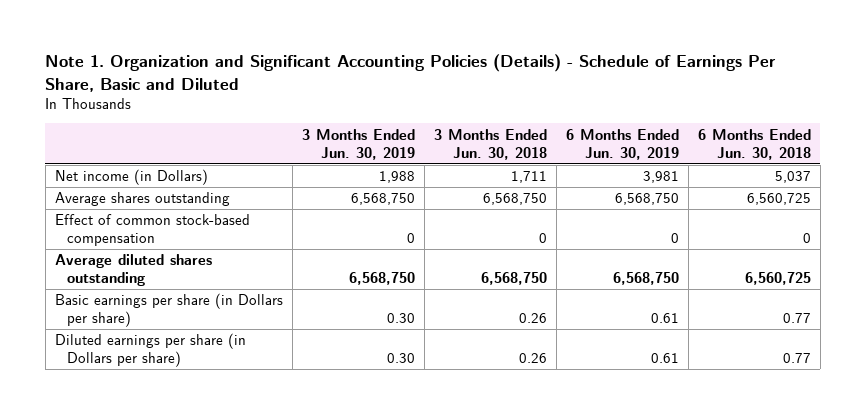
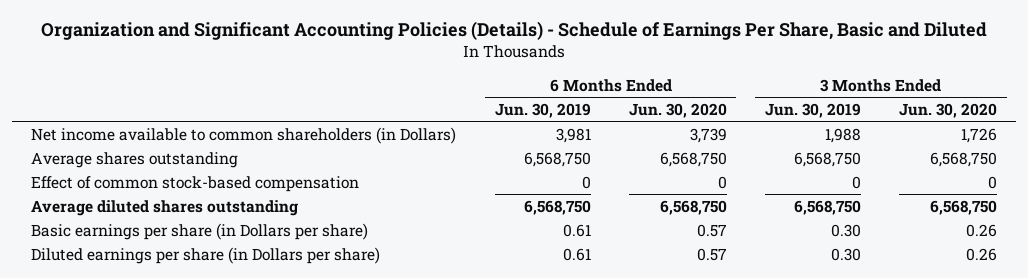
[45,54,777,92] Note 1. Organization and Significant Accounting Policies (Details) - Schedule of Earnings Per Share, Basic and Diluted -> [41,21,988,41] Organization and Significant Accounting Policies (Details) - Schedule of Earnings Per Share, Basic and Diluted
[433,128,547,160] 3 Months Ended Jun. 30, 2018 -> none
[697,128,811,160] 6 Months Ended Jun. 30, 2018 -> none
none -> [628,102,727,118] Jun. 30, 2020
none -> [898,102,997,118] Jun. 30, 2020
[54,169,208,186] Net income (in Dollars) -> [31,126,457,144] Net income available to common shareholders (in Dollars)

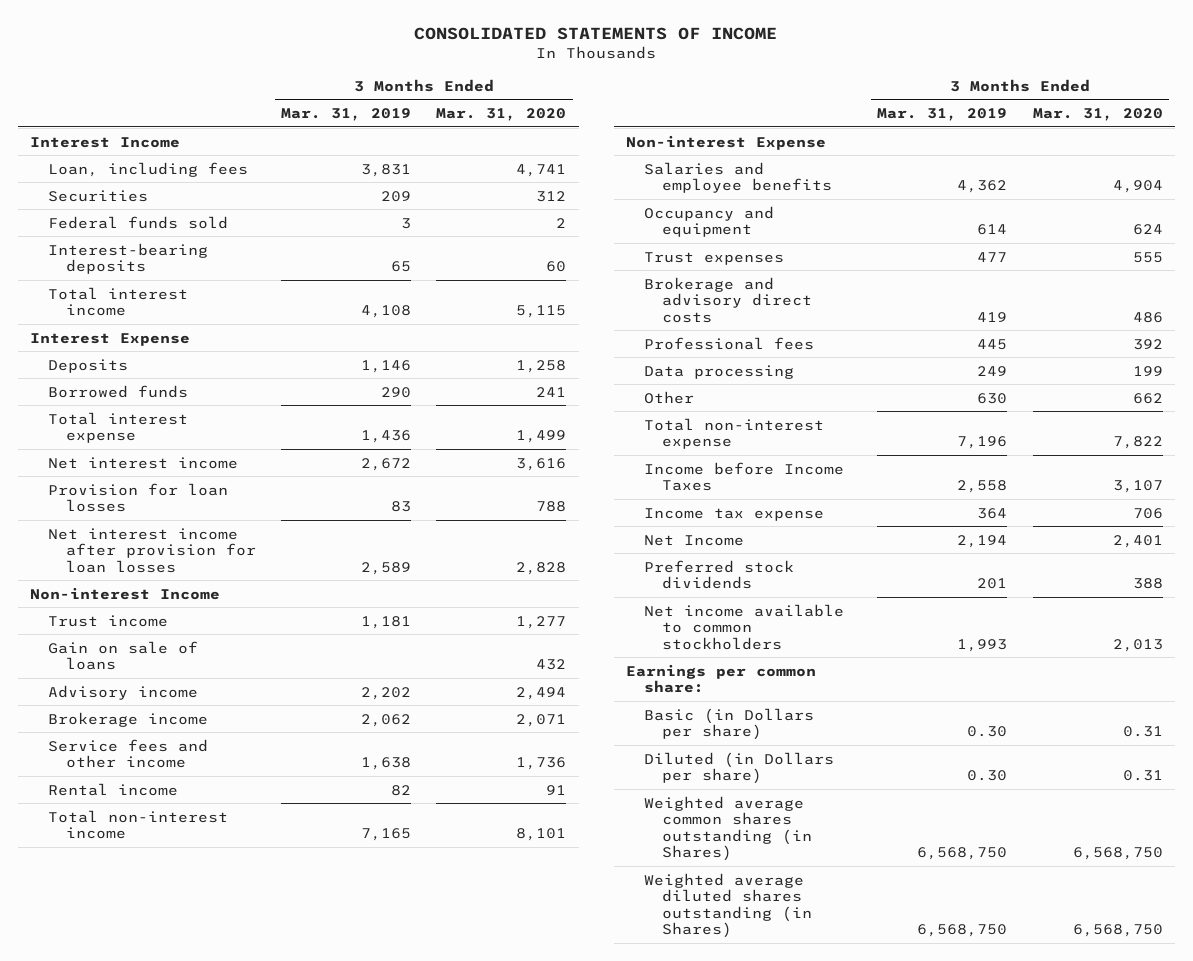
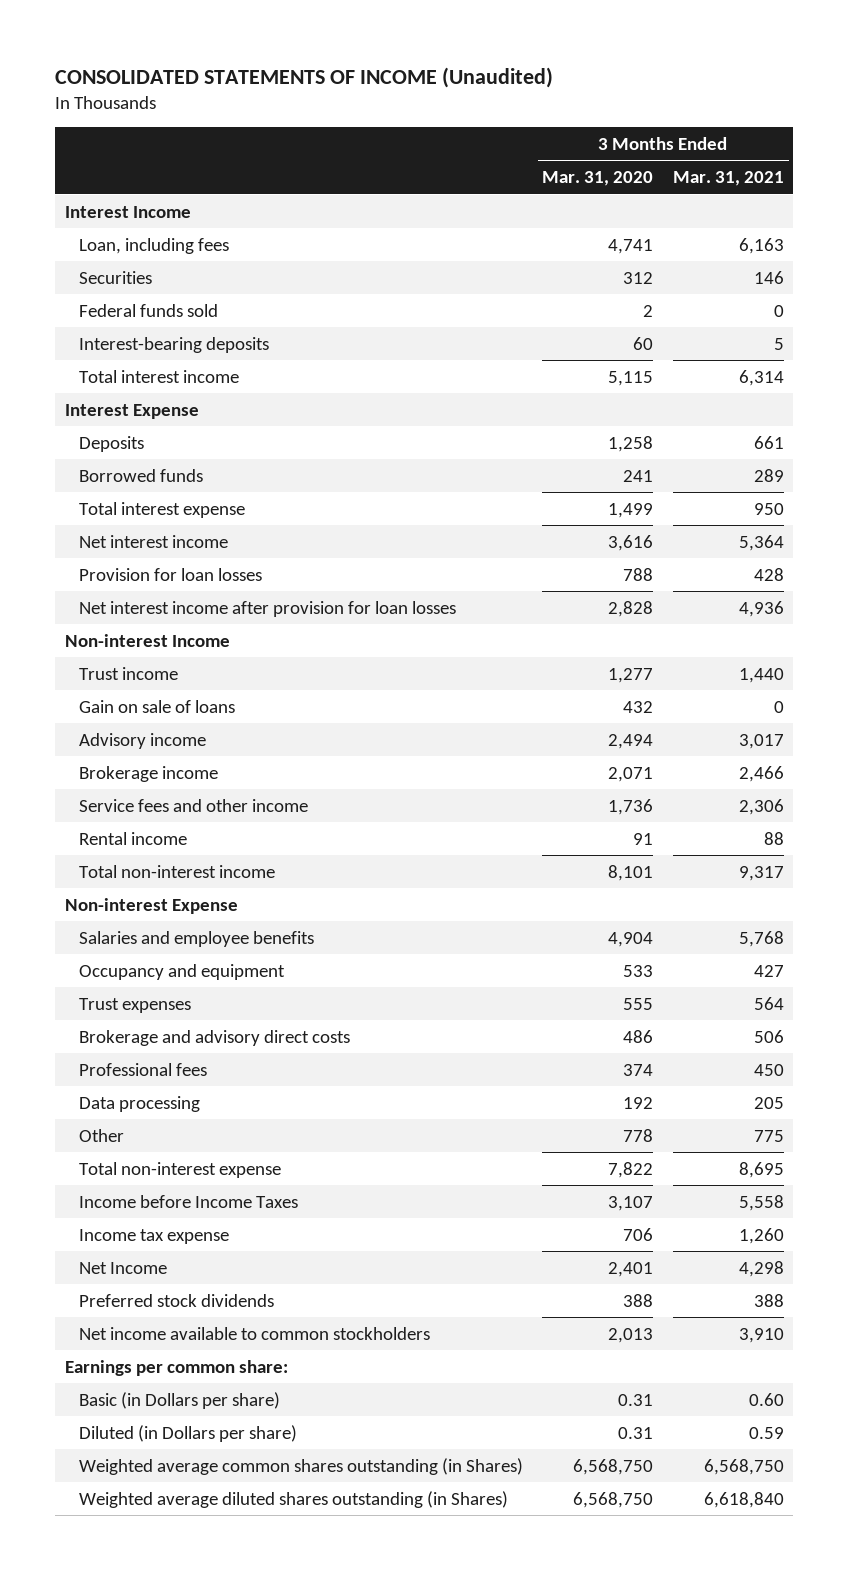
[414,27,778,41] CONSOLIDATED STATEMENTS OF INCOME -> [55,66,554,88] CONSOLIDATED STATEMENTS OF INCOME (Unaudited)
[281,108,412,122] Mar. 31, 2019 -> none
none -> [672,171,784,187] Mar. 31, 2021
[1132,224,1163,236] 624 -> [623,964,654,977] 533
[1132,338,1163,350] 392 -> [623,1063,654,1076] 374
[1132,365,1163,376] 199 -> [623,1096,654,1109] 192
[1132,392,1163,404] 662 -> [623,1128,654,1142] 778

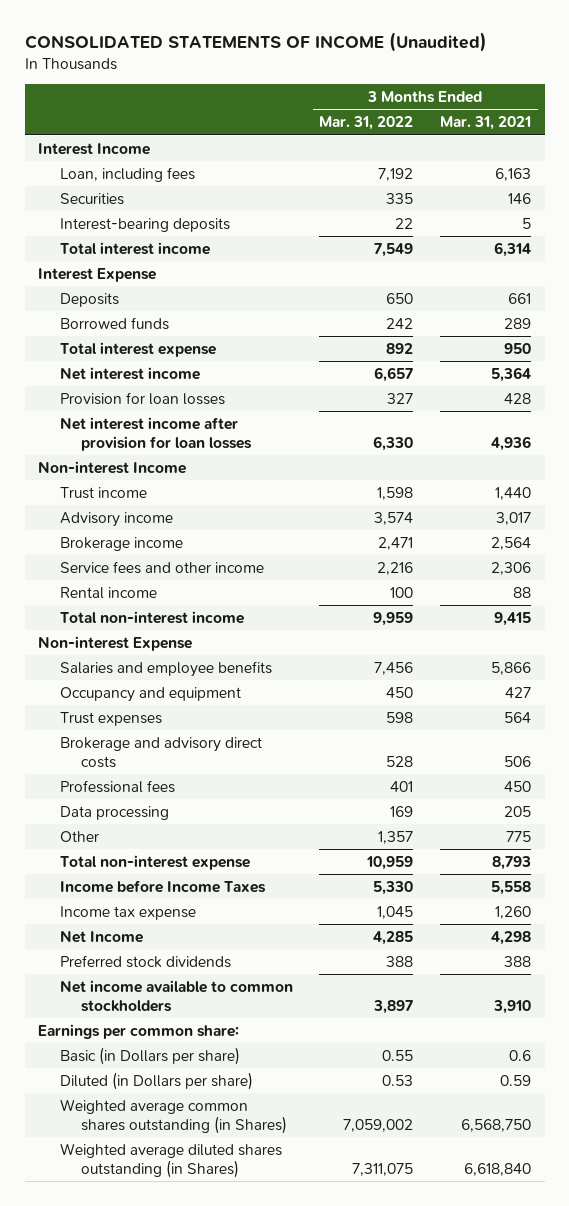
[542,171,654,187] Mar. 31, 2020 -> none
none -> [319,116,414,131] Mar. 31, 2022
[79,303,219,317] Federal funds sold -> none
[79,699,236,713] Gain on sale of loans -> none
[738,765,784,782] 2,466 -> [491,536,532,550] 2,564
[738,865,784,881] 9,317 -> [494,611,532,626] 9,415
[738,930,784,947] 5,768 -> [491,661,532,675] 5,866
[738,1161,784,1178] 8,695 -> [492,855,532,870] 8,793
[748,1392,784,1406] 0.60 -> [509,1049,532,1061] 0.6

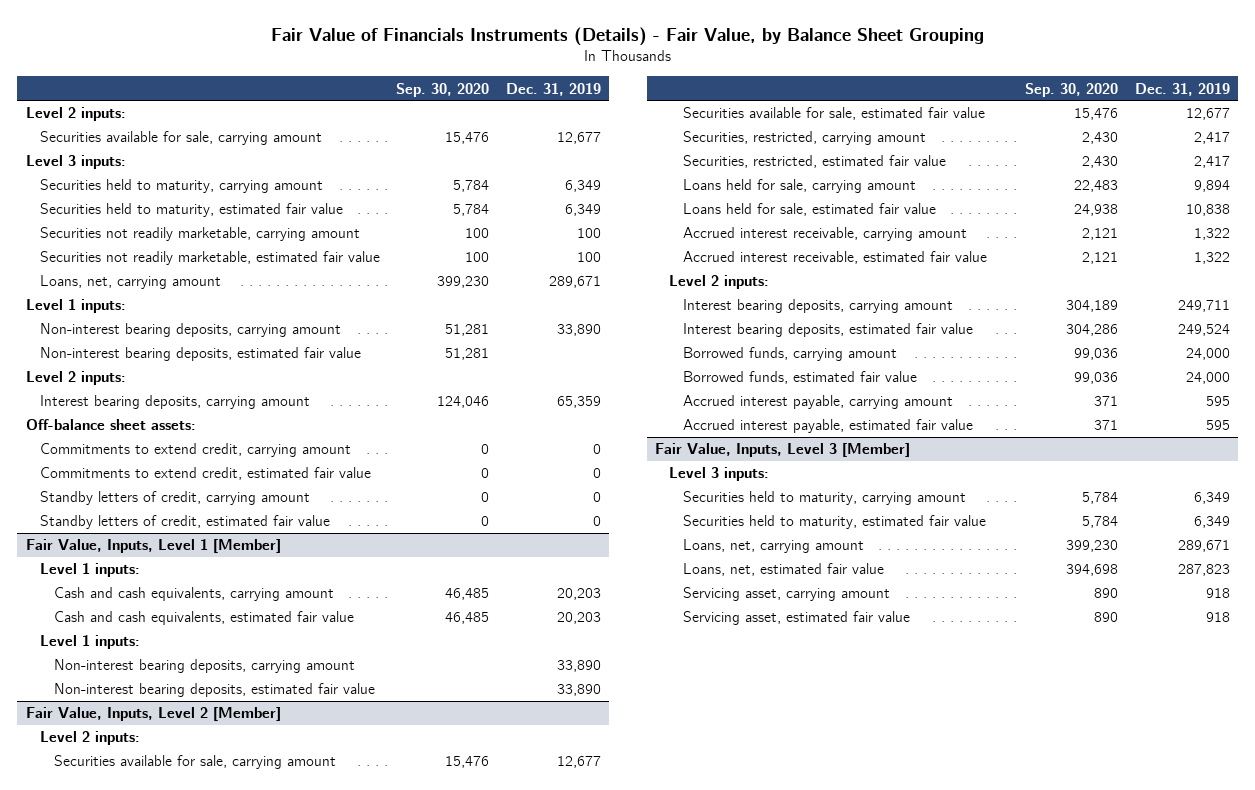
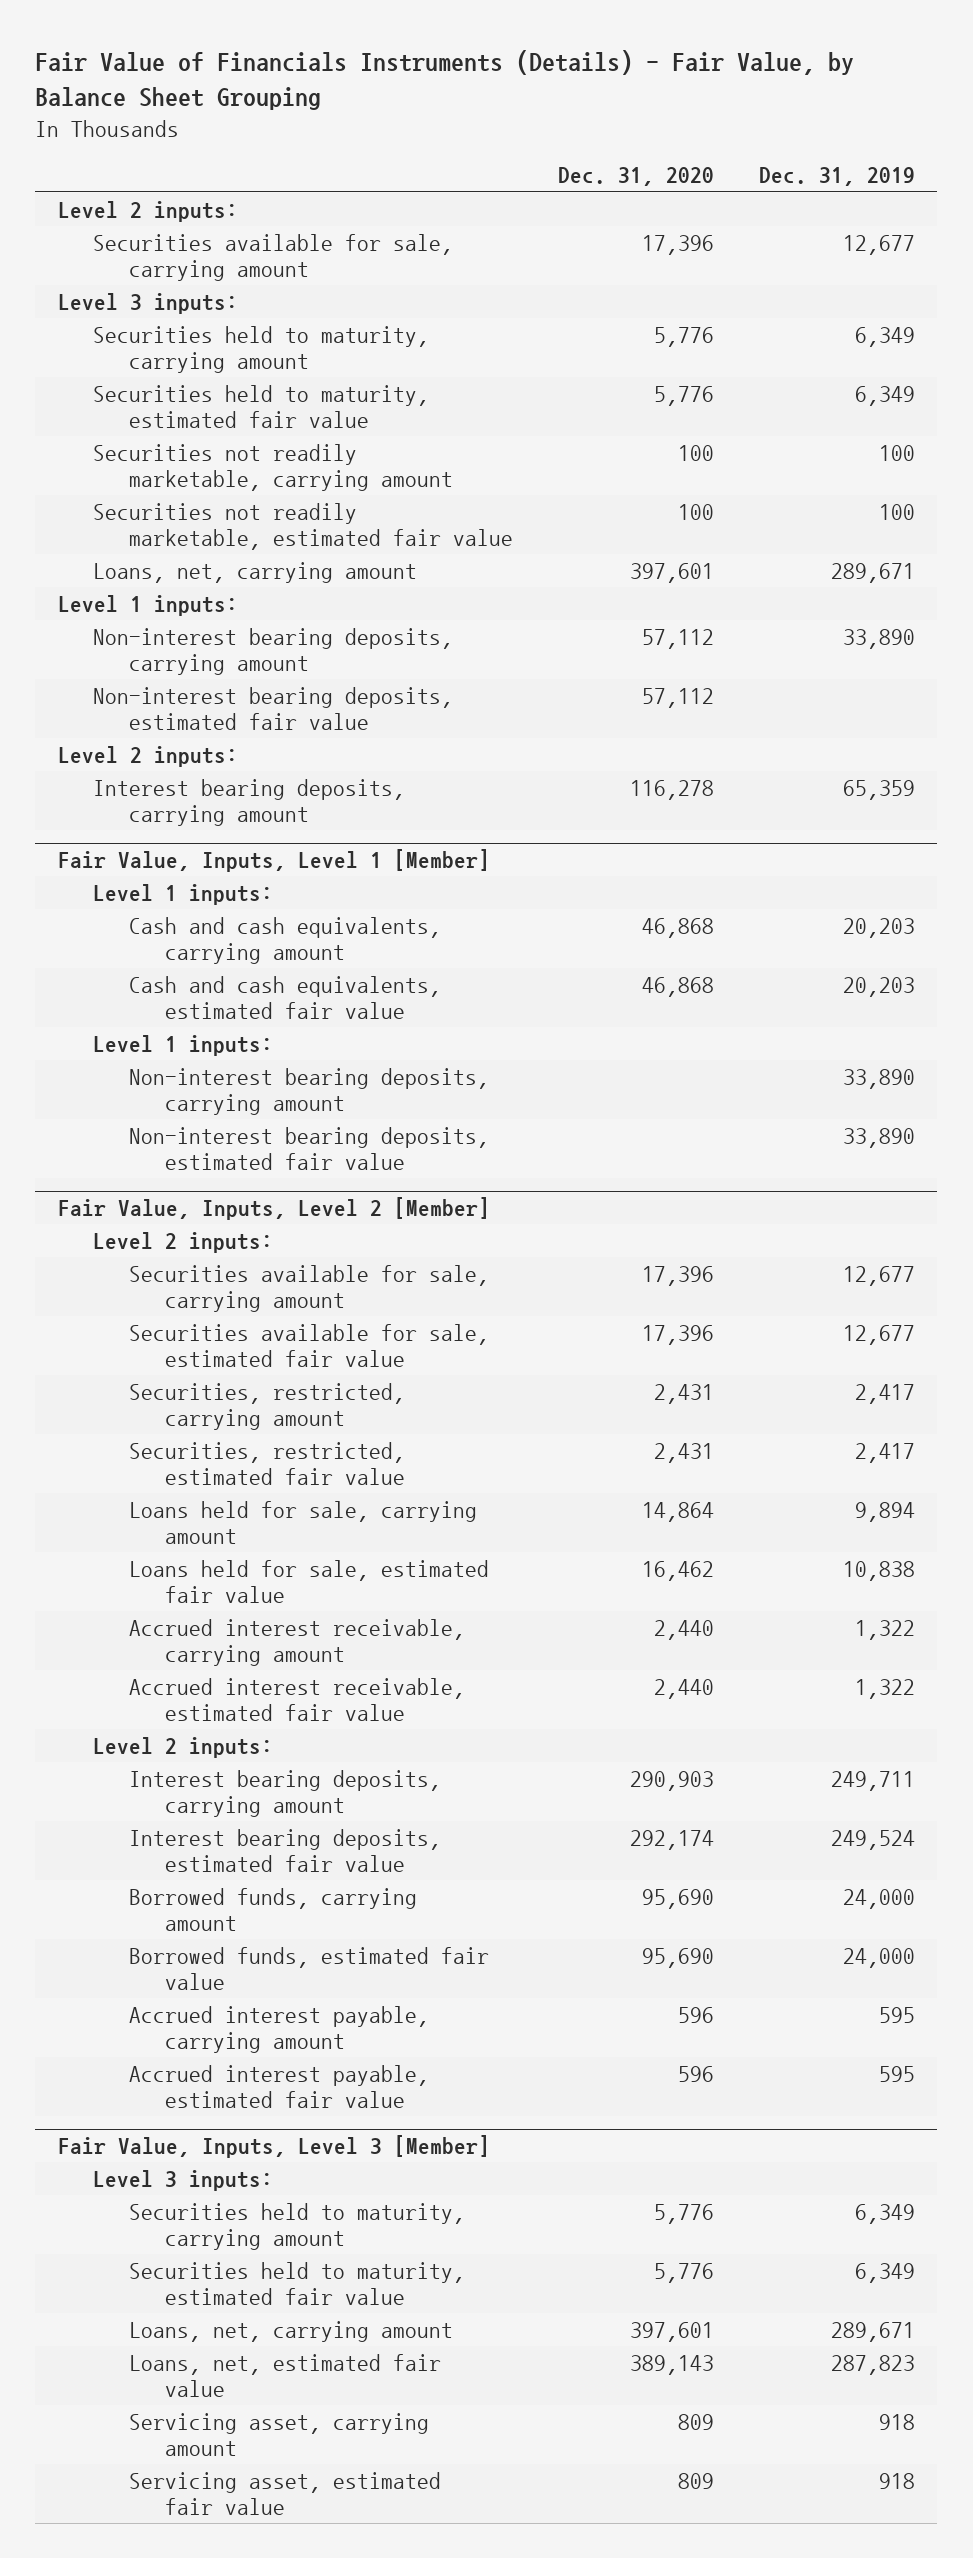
[396,82,490,97] Sep. 30, 2020 -> none
none -> [558,167,715,187] Dec. 31, 2020
[25,419,196,431] Off-balance sheet assets: -> none
[39,443,351,458] Commitments to extend credit, carrying amount -> none
[39,467,371,481] Commitments to extend credit, estimated fair value -> none
[39,491,310,506] Standby letters of credit, carrying amount -> none
[39,515,330,530] Standby letters of credit, estimated fair value -> none

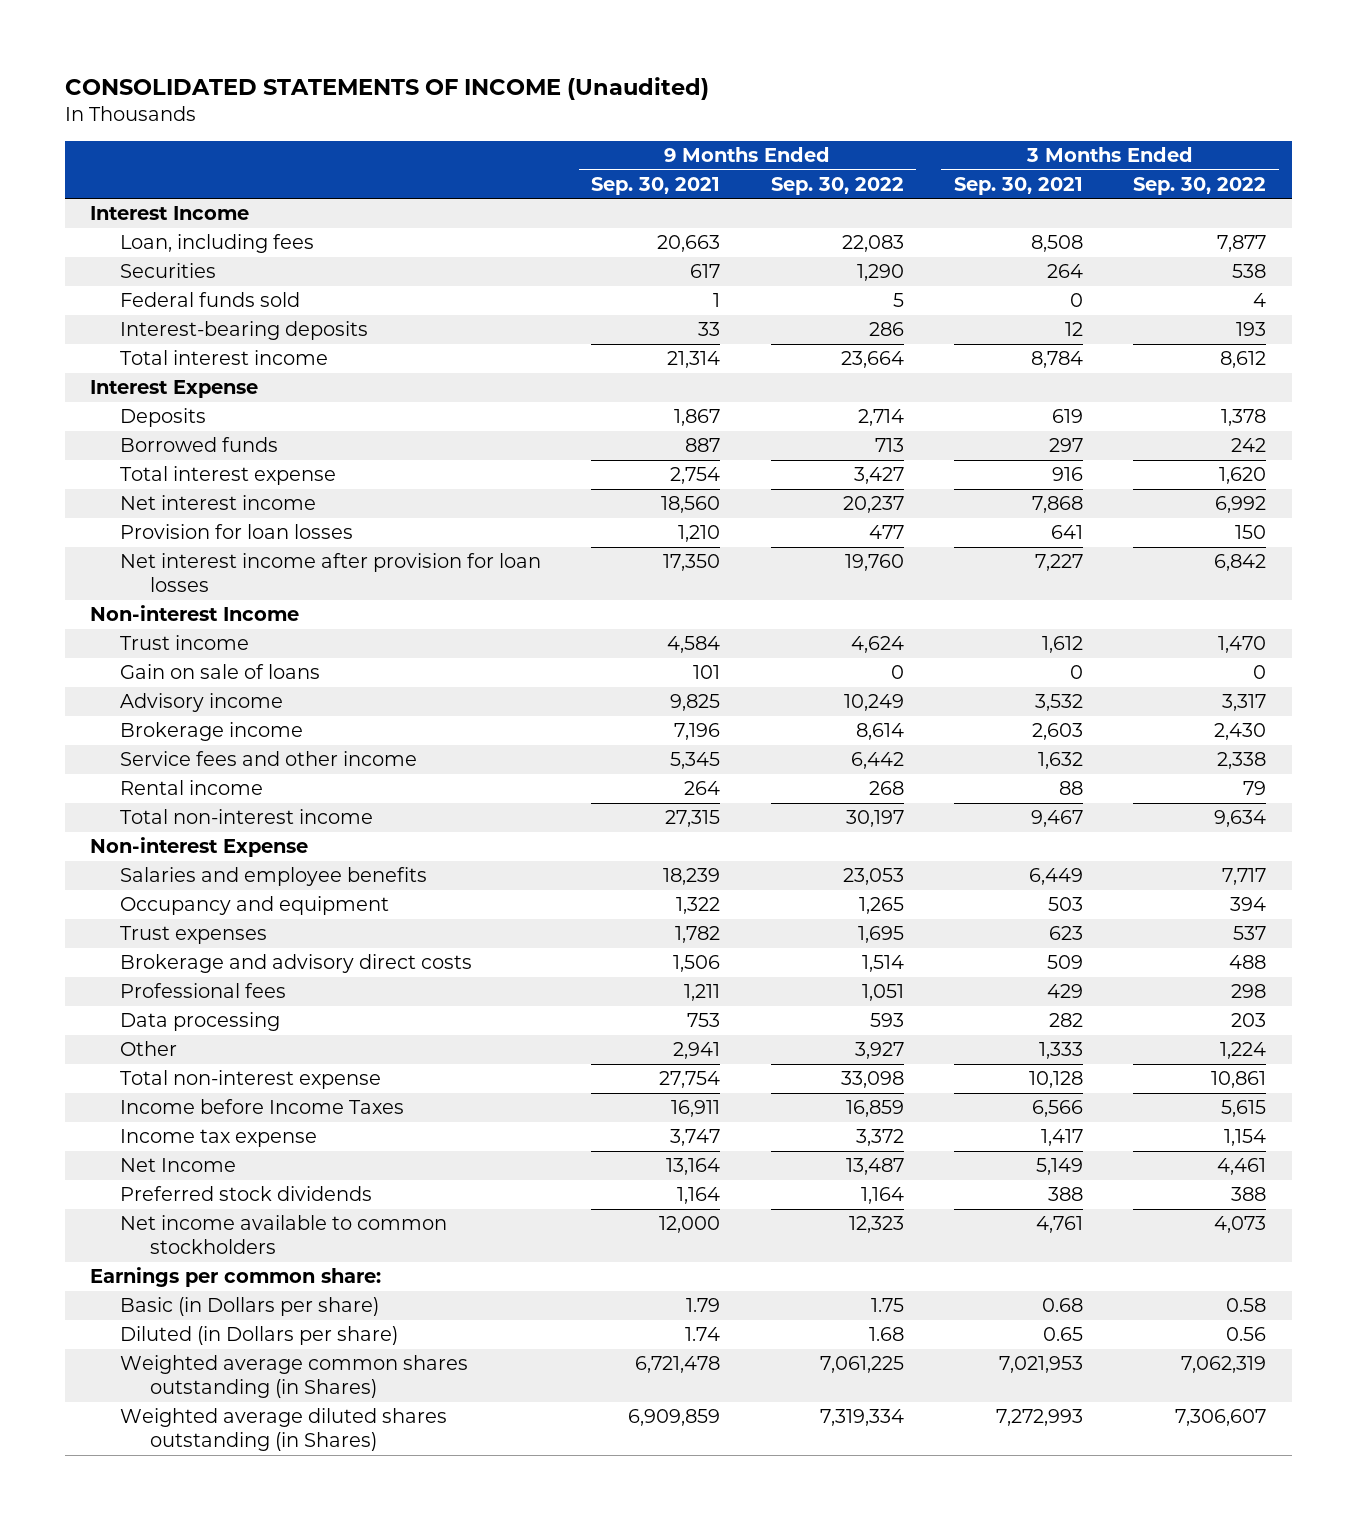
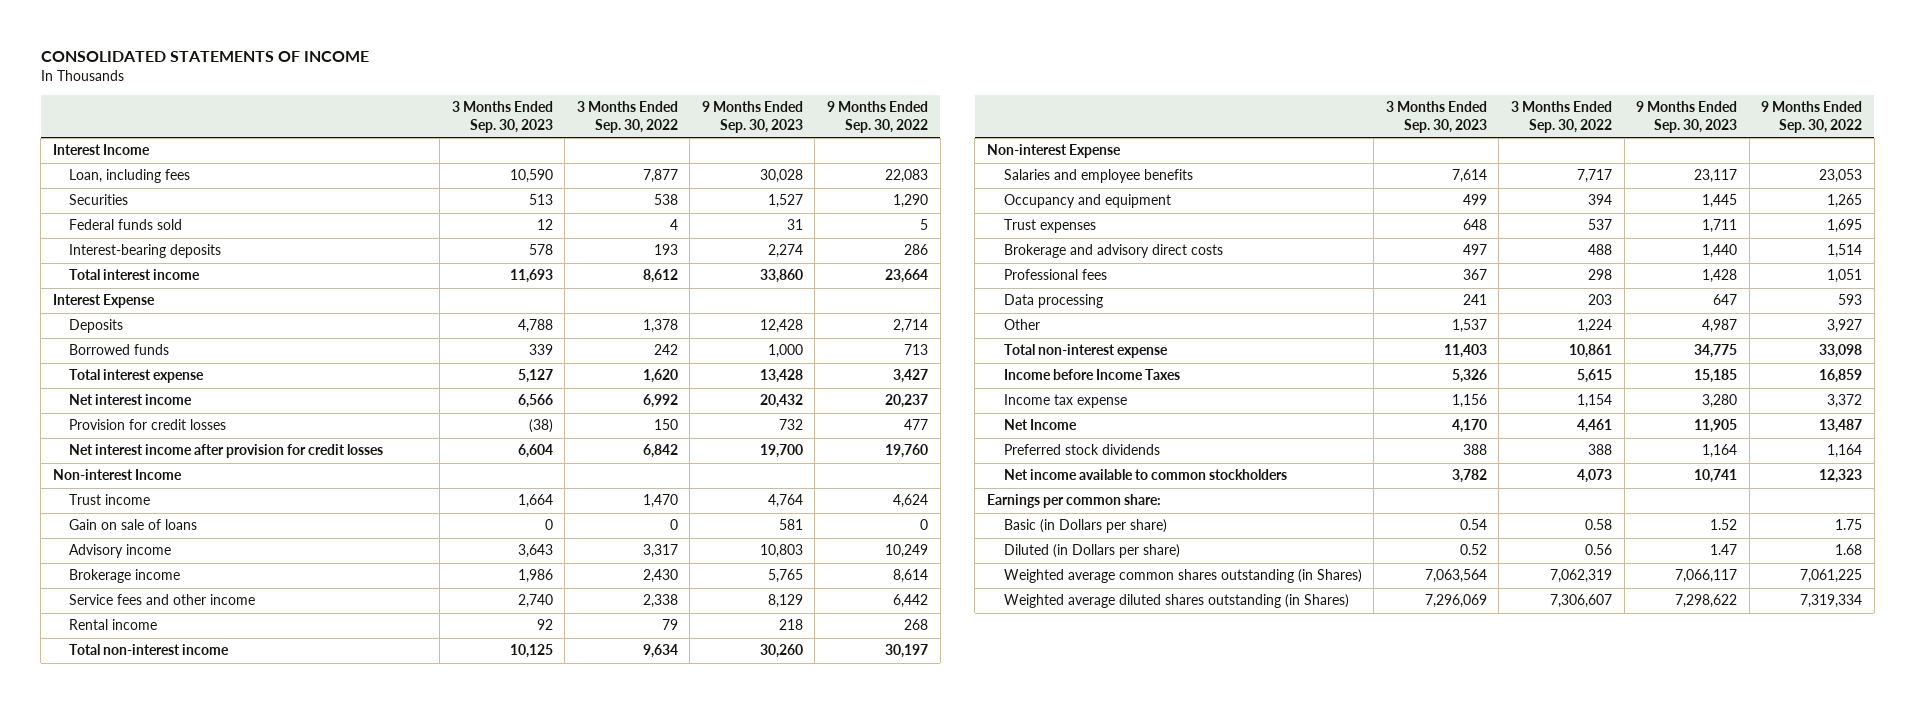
[64,77,709,101] CONSOLIDATED STATEMENTS OF INCOME (Unaudited) -> [40,51,369,63] CONSOLIDATED STATEMENTS OF INCOME
[591,176,721,195] Sep. 30, 2021 -> none
[954,176,1084,195] Sep. 30, 2021 -> none
none -> [451,101,553,133] 3 Months Ended Sep. 30, 2023
none -> [701,101,803,133] 9 Months Ended Sep. 30, 2023
[119,524,353,540] Provision for loan losses -> [69,419,227,431] Provision for credit losses
[119,553,541,593] Net interest income after provision for loan losses -> [69,444,384,459] Net interest income after provision for credit losses

